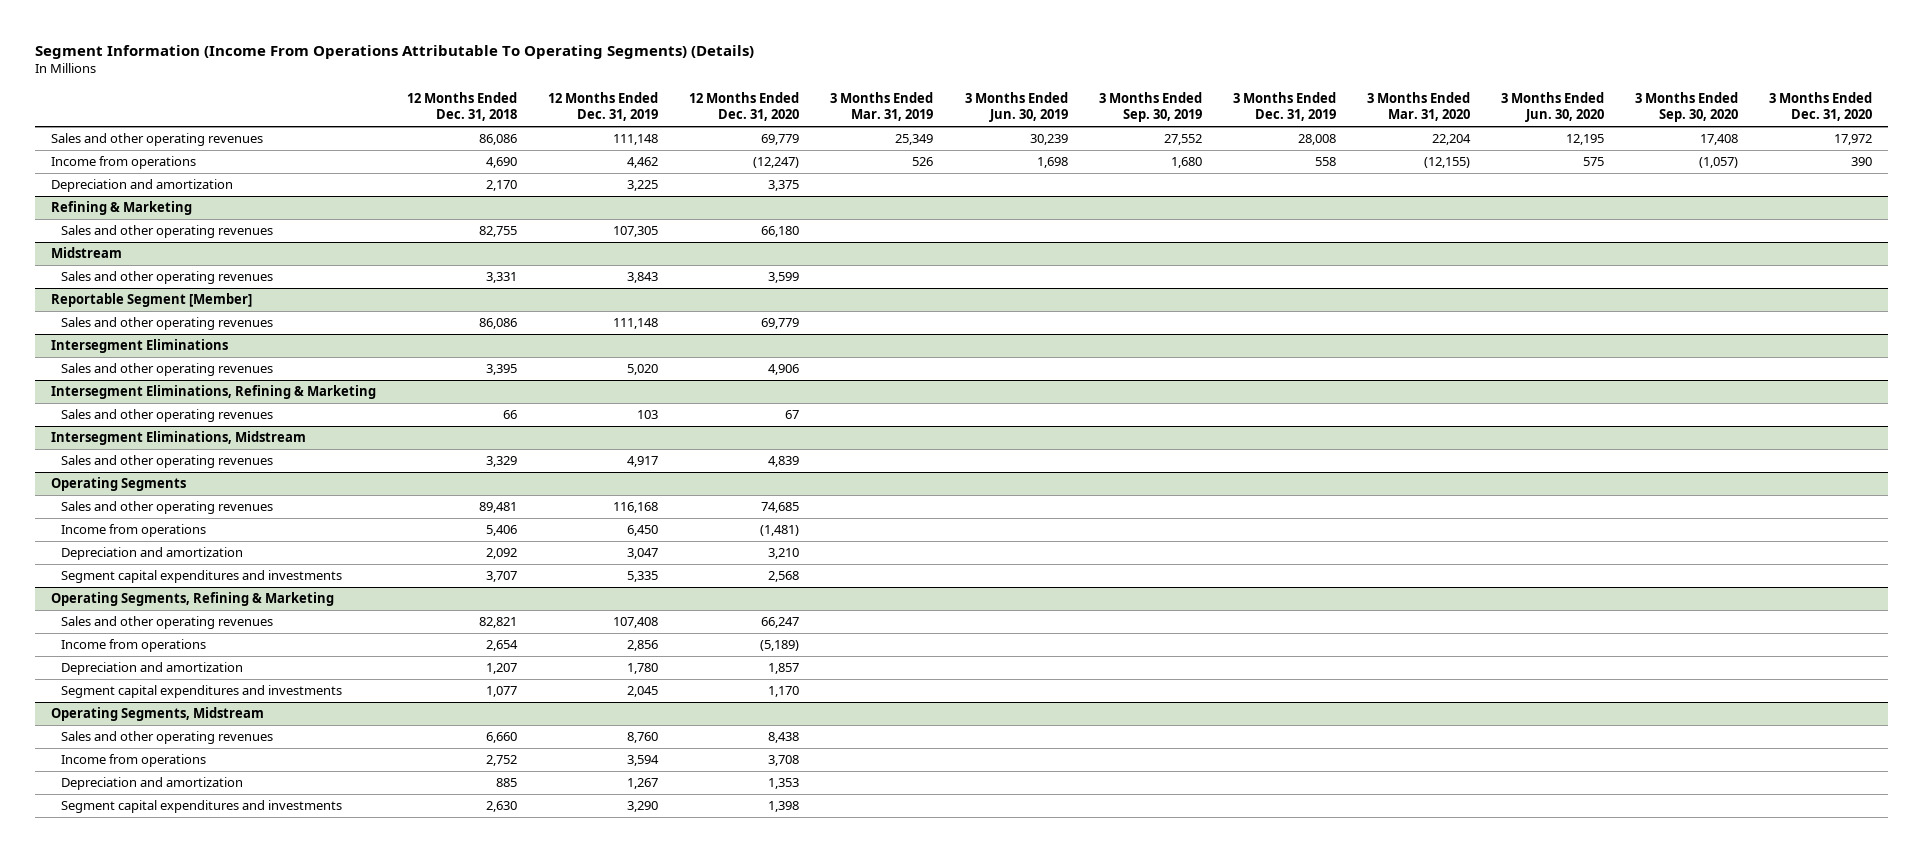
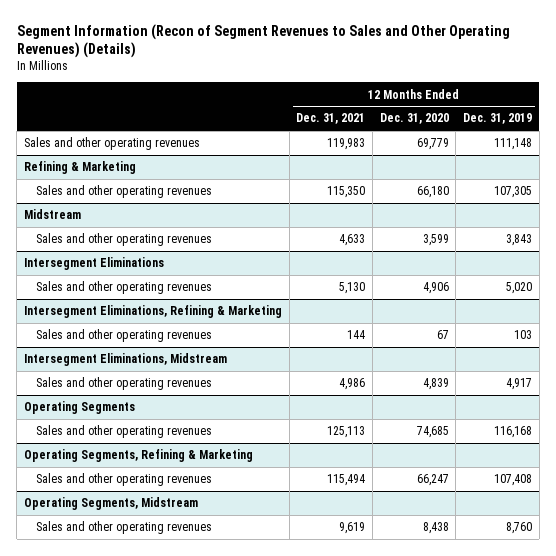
[35,44,755,59] Segment Information (Income From Operations Attributable To Operating Segments) (Details) -> [16,23,510,59] Segment Information (Recon of Segment Revenues to Sales and Other Operating Revenues) (Details)
[407,91,518,122] 12 Months Ended Dec. 31, 2018 -> none
[830,91,934,122] 3 Months Ended Mar. 31, 2019 -> none
[964,91,1068,123] 3 Months Ended Jun. 30, 2019 -> none
[1098,91,1202,123] 3 Months Ended Sep. 30, 2019 -> none
[1232,91,1336,122] 3 Months Ended Dec. 31, 2019 -> none
[1366,91,1470,122] 3 Months Ended Mar. 31, 2020 -> none
[1501,91,1605,123] 3 Months Ended Jun. 30, 2020 -> none
[1635,91,1739,123] 3 Months Ended Sep. 30, 2020 -> none
[1769,91,1873,122] 3 Months Ended Dec. 31, 2020 -> none
none -> [296,113,366,125] Dec. 31, 2021
[50,156,196,170] Income from operations -> none
[50,179,233,193] Depreciation and amortization -> none
[50,293,252,308] Reportable Segment [Member] -> none
[61,317,274,331] Sales and other operating revenues -> none
[61,524,207,538] Income from operations -> none
[61,547,244,561] Depreciation and amortization -> none
[61,570,343,584] Segment capital expenditures and investments -> none
[61,639,207,653] Income from operations -> none
[61,662,244,676] Depreciation and amortization -> none
[61,685,343,699] Segment capital expenditures and investments -> none
[61,754,207,768] Income from operations -> none
[61,777,244,791] Depreciation and amortization -> none
[61,800,343,814] Segment capital expenditures and investments -> none

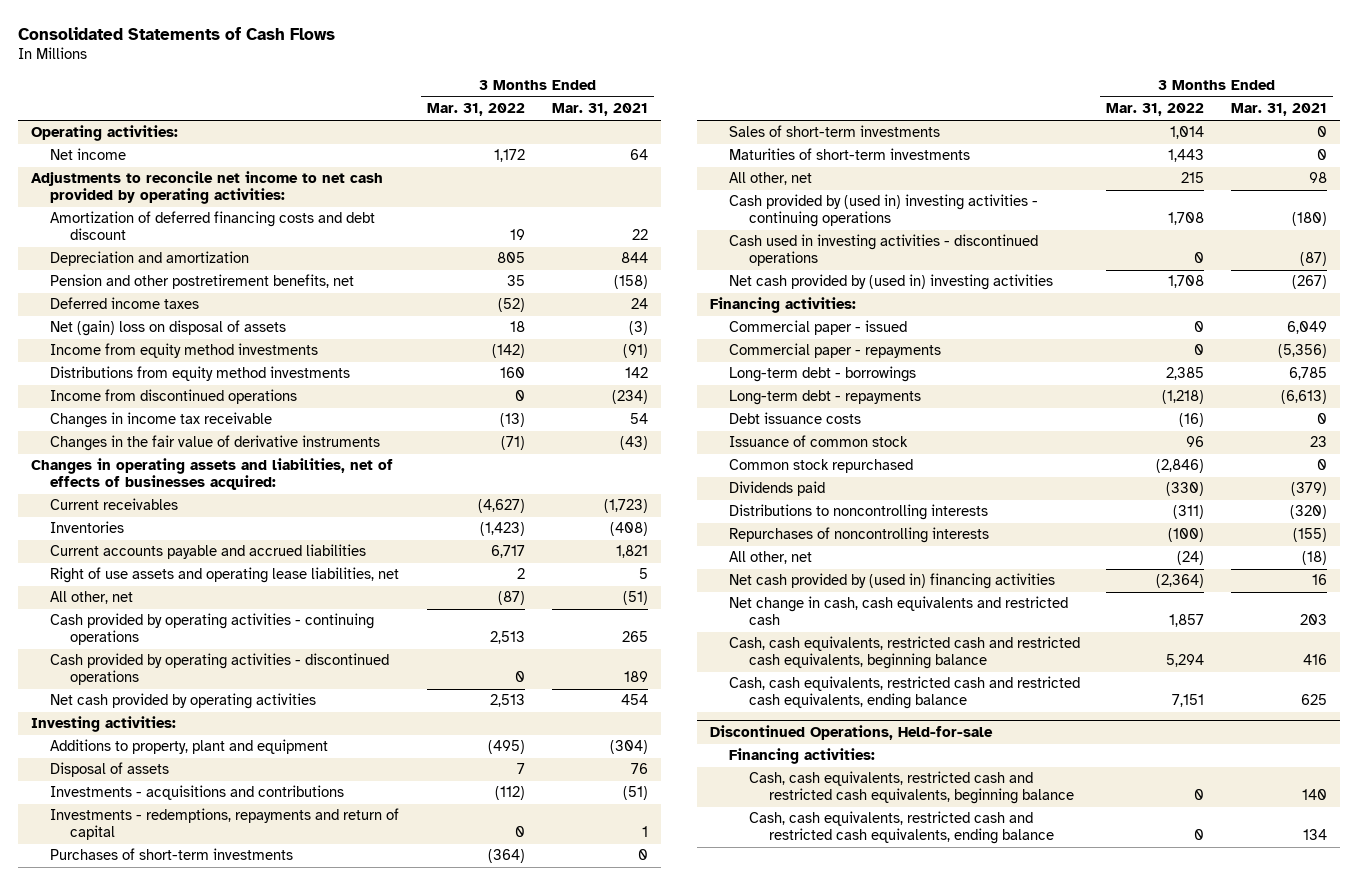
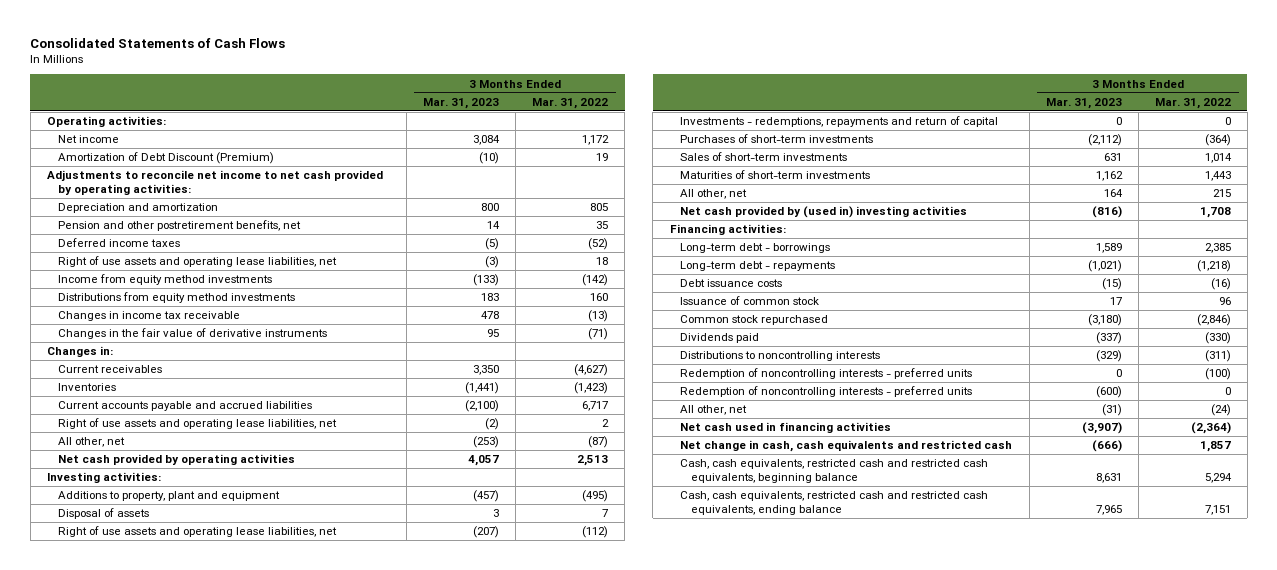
[551,103,648,117] Mar. 31, 2021 -> none
none -> [422,97,499,109] Mar. 31, 2023
none -> [57,152,274,165] Amortization of Debt Discount (Premium)
[50,211,376,241] Amortization of deferred financing costs and debt discount -> none
[50,320,287,337] Net (gain) loss on disposal of assets -> [57,256,337,268] Right of use assets and operating lease liabilities, net
[50,389,298,405] Income from discontinued operations -> none
[30,458,393,491] Changes in operating assets and liabilities, net of effects of businesses acquired: -> [46,346,113,358] Changes in:
[50,613,375,646] Cash provided by operating activities - continuing operations -> none
[50,653,390,686] Cash provided by operating activities - discontinued operations -> none
[50,785,345,801] Investments - acquisitions and contributions -> [57,526,337,538] Right of use assets and operating lease liabilities, net
[729,194,1039,228] Cash provided by (used in) investing activities - continuing operations -> none
[729,234,1039,267] Cash used in investing activities - discontinued operations -> none
[729,320,908,336] Commercial paper - issued -> none
[729,343,942,359] Commercial paper - repayments -> none
[729,527,990,544] Repurchases of noncontrolling interests -> [680,368,973,380] Redemption of noncontrolling interests - preferred units
none -> [680,386,973,398] Redemption of noncontrolling interests - preferred units
[729,573,1056,590] Net cash provided by (used in) financing activities -> [680,422,892,434] Net cash used in financing activities
[709,724,993,740] Discontinued Operations, Held-for-sale -> none
[729,748,876,765] Financing activities: -> none
[748,771,1074,805] Cash, cash equivalents, restricted cash and restricted cash equivalents, beginning balance -> none
[748,811,1054,845] Cash, cash equivalents, restricted cash and restricted cash equivalents, ending balance -> none

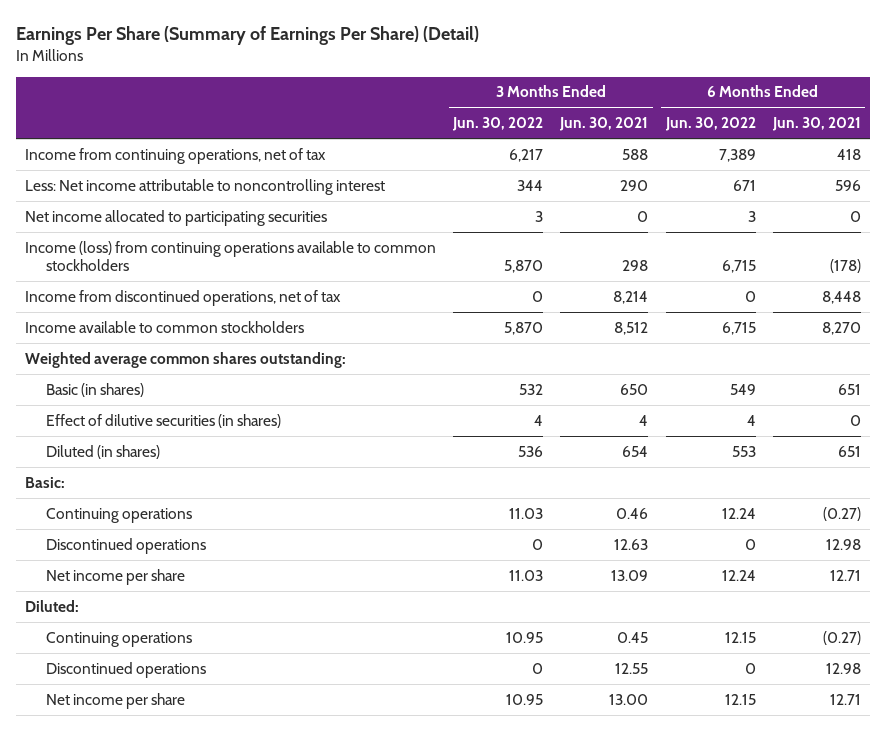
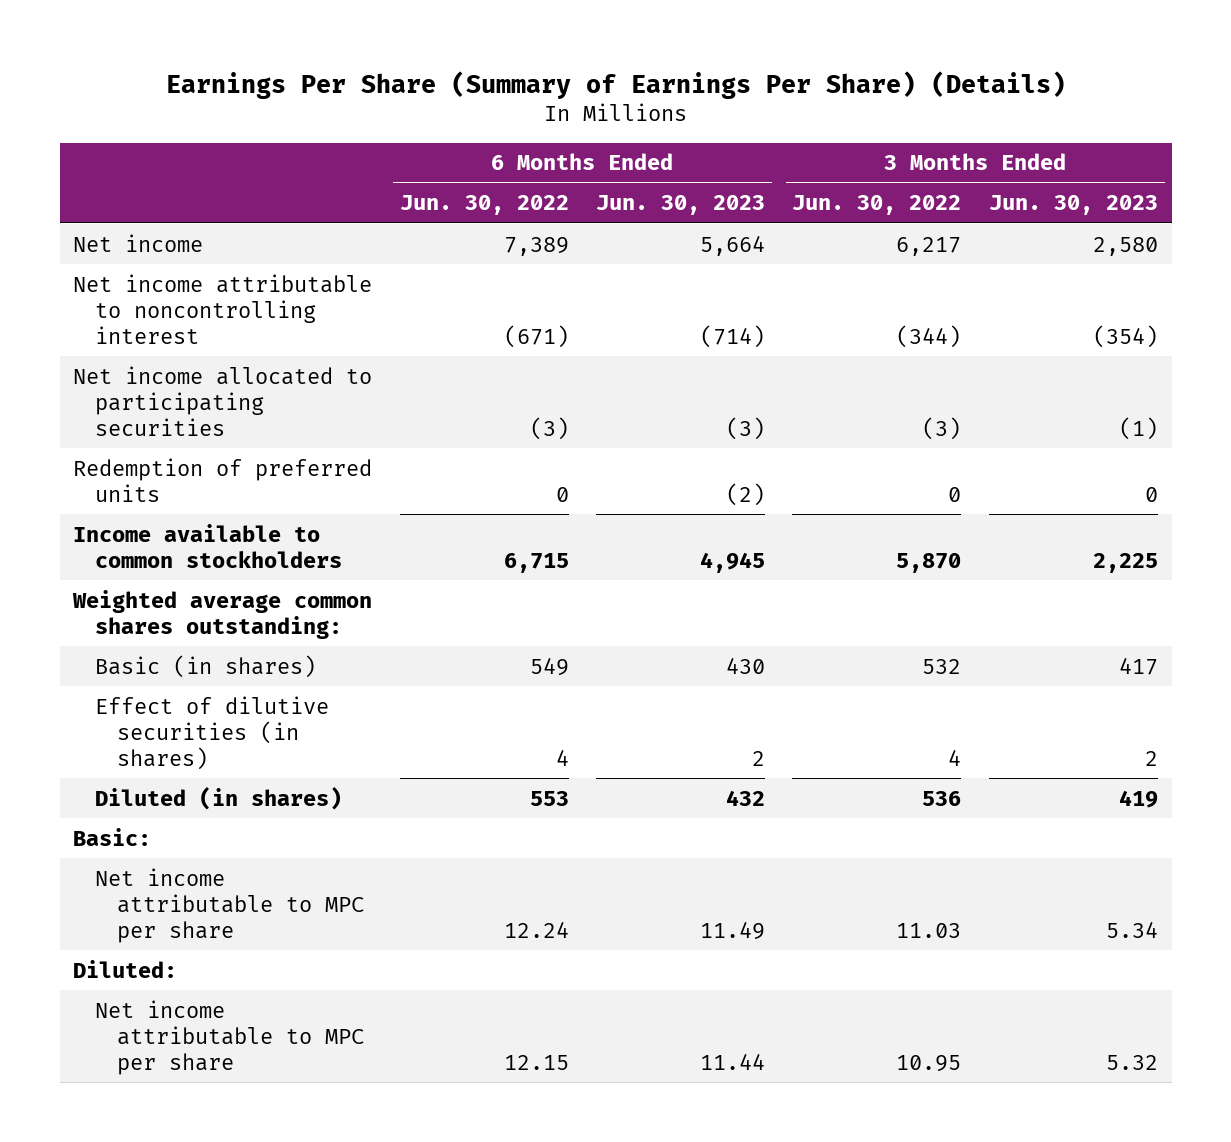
[15,26,479,46] Earnings Per Share (Summary of Earnings Per Share) (Detail) -> [165,70,1066,99] Earnings Per Share (Summary of Earnings Per Share) (Details)
[559,117,649,132] Jun. 30, 2021 -> none
[772,117,862,132] Jun. 30, 2021 -> none
none -> [596,195,766,216] Jun. 30, 2023
none -> [988,195,1158,216] Jun. 30, 2023
[24,240,436,272] Income (loss) from continuing operations available to common stockholders -> none
[24,289,341,306] Income from discontinued operations, net of tax -> none
[24,147,326,164] Income from continuing operations, net of tax -> [73,233,204,252] Net income
[24,178,385,195] Less: Net income attributable to noncontrolling interest -> [73,273,373,344] Net income attributable to noncontrolling interest
[516,179,543,191] 344 -> [896,324,962,348] (344)
[732,179,756,191] 671 -> [503,324,569,348] (671)
[534,210,543,222] 3 -> [922,416,962,440] (3)
[747,210,756,222] 3 -> [529,416,569,440] (3)
none -> [73,457,373,502] Redemption of preferred units
[45,507,192,523] Continuing operations -> none
[45,537,206,554] Discontinued operations -> none
[45,568,185,585] Net income per share -> [94,867,364,943] Net income attributable to MPC per share
[45,631,192,647] Continuing operations -> none
[45,661,206,678] Discontinued operations -> none
[45,692,185,709] Net income per share -> [94,999,364,1075] Net income attributable to MPC per share

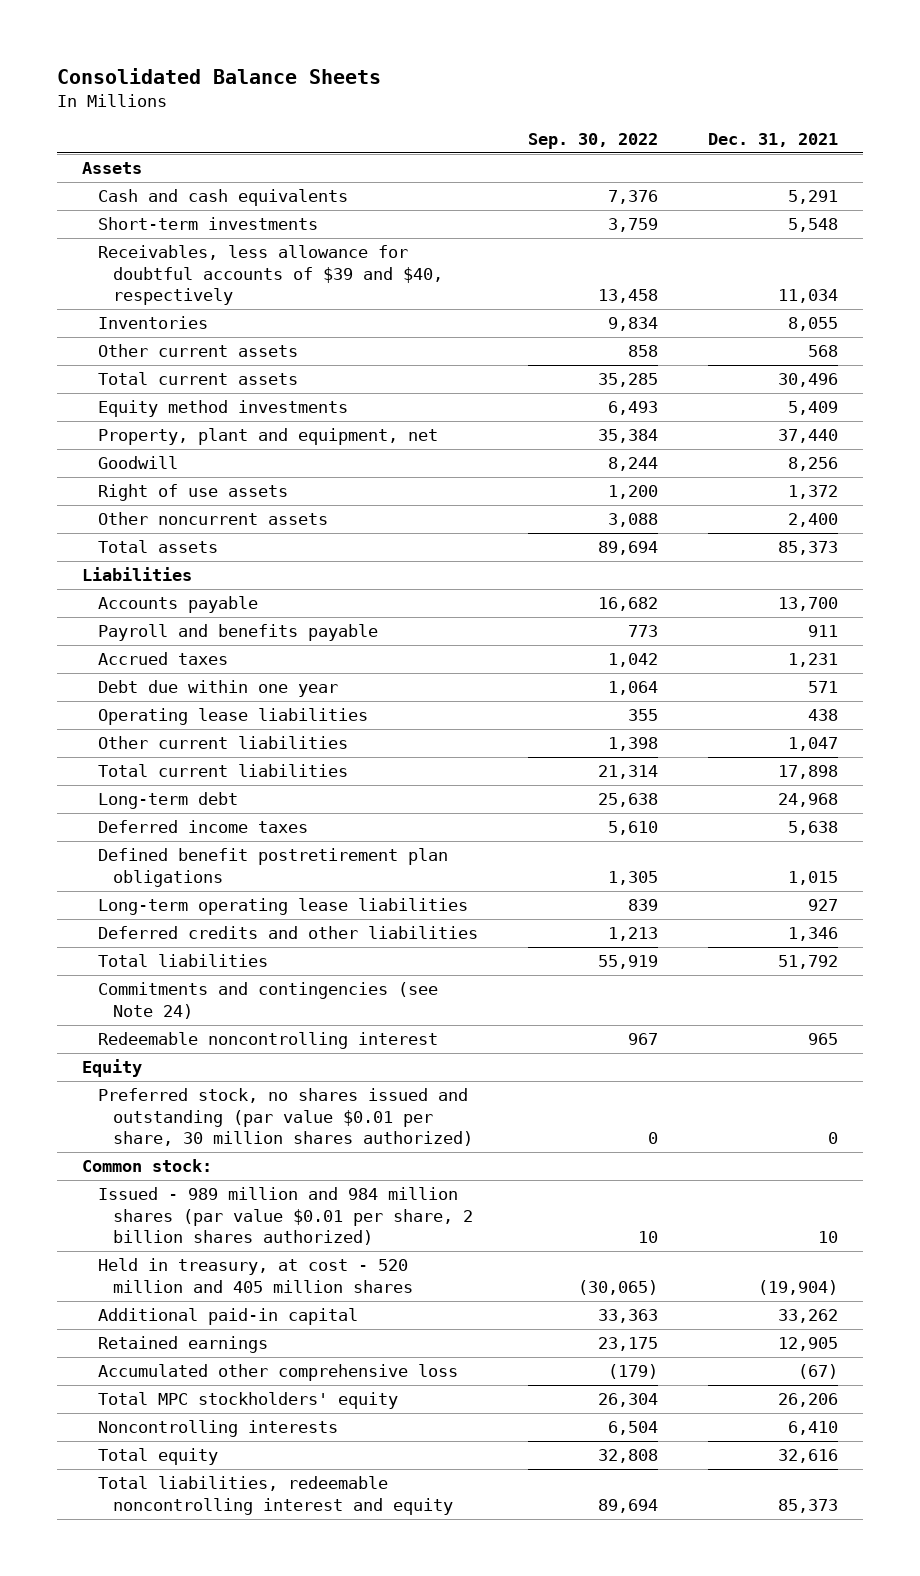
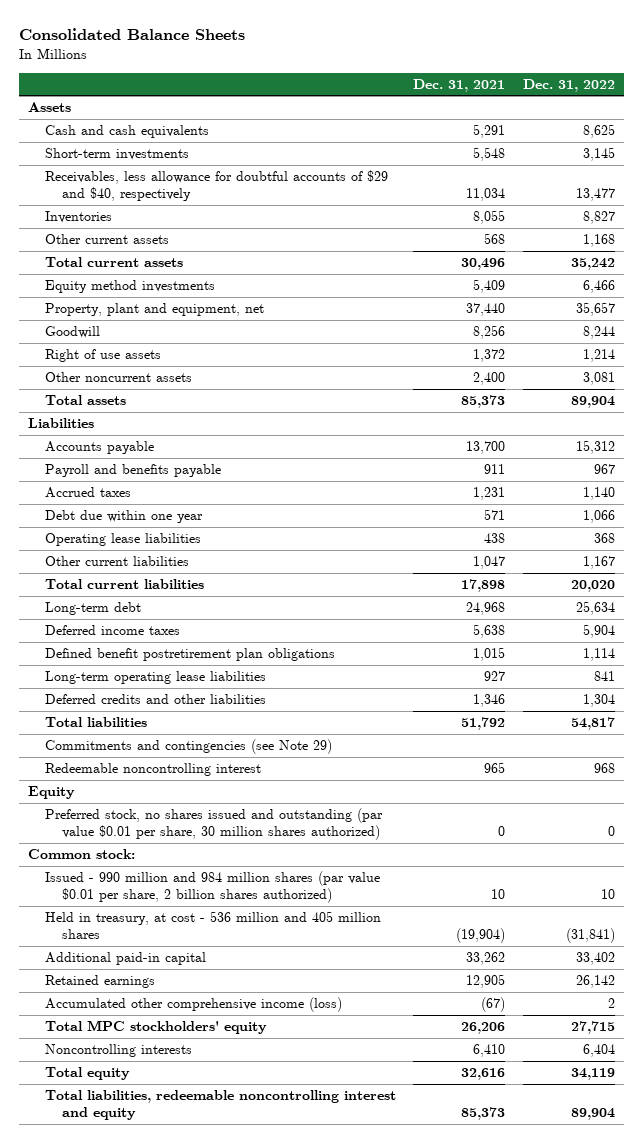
[527,132,658,149] Sep. 30, 2022 -> none
none -> [522,78,615,92] Dec. 31, 2022
[97,245,443,306] Receivables, less allowance for doubtful accounts of $39 and $40, respectively -> [44,170,388,202] Receivables, less allowance for doubtful accounts of $29 and $40, respectively
[97,982,438,1019] Commitments and contingencies (see Note 24) -> [44,739,332,755] Commitments and contingencies (see Note 29)
[97,1187,473,1246] Issued - 989 million and 984 million shares (par value $0.01 per share, 2 billion shares authorized) -> [44,871,380,904] Issued - 990 million and 984 million shares (par value $0.01 per share, 2 billion shares authorized)
[97,1258,413,1293] Held in treasury, at cost - 520 million and 405 million shares -> [44,911,381,940] Held in treasury, at cost - 536 million and 405 million shares
[97,1364,458,1382] Accumulated other comprehensive loss -> [44,997,342,1013] Accumulated other comprehensive income (loss)

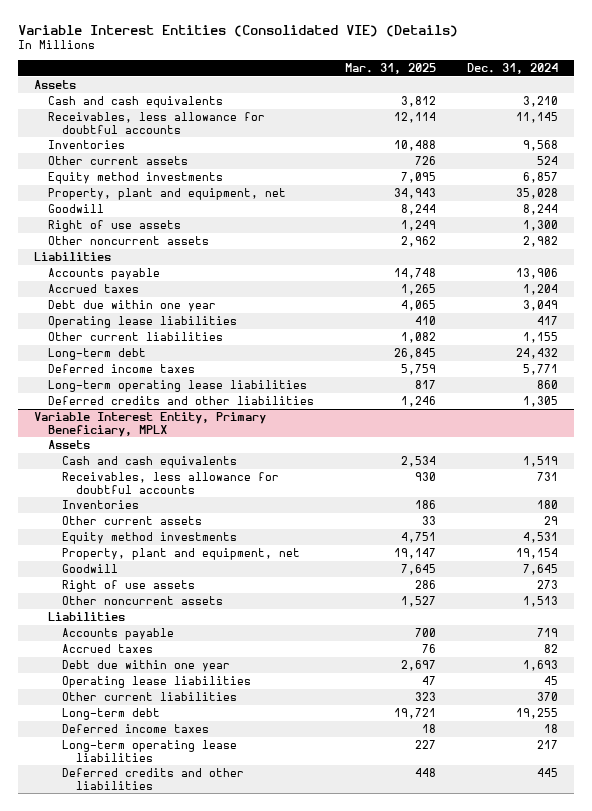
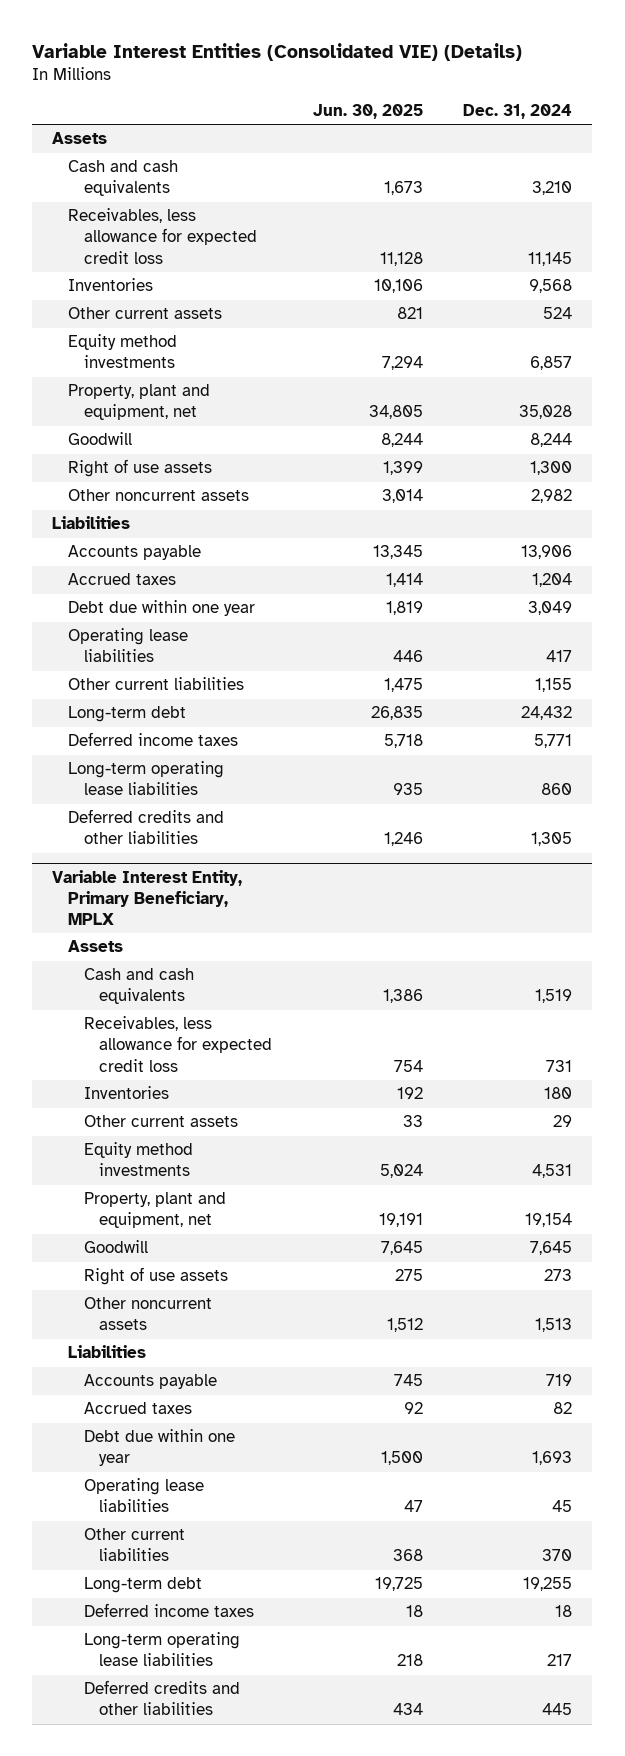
[345,63,437,75] Mar. 31, 2025 -> none
none -> [312,103,423,119] Jun. 30, 2025
[47,111,265,134] Receivables, less allowance for doubtful accounts -> [68,208,257,264] Receivables, less allowance for expected credit loss
[61,471,279,494] Receivables, less allowance for doubtful accounts -> [83,1016,273,1072] Receivables, less allowance for expected credit loss

